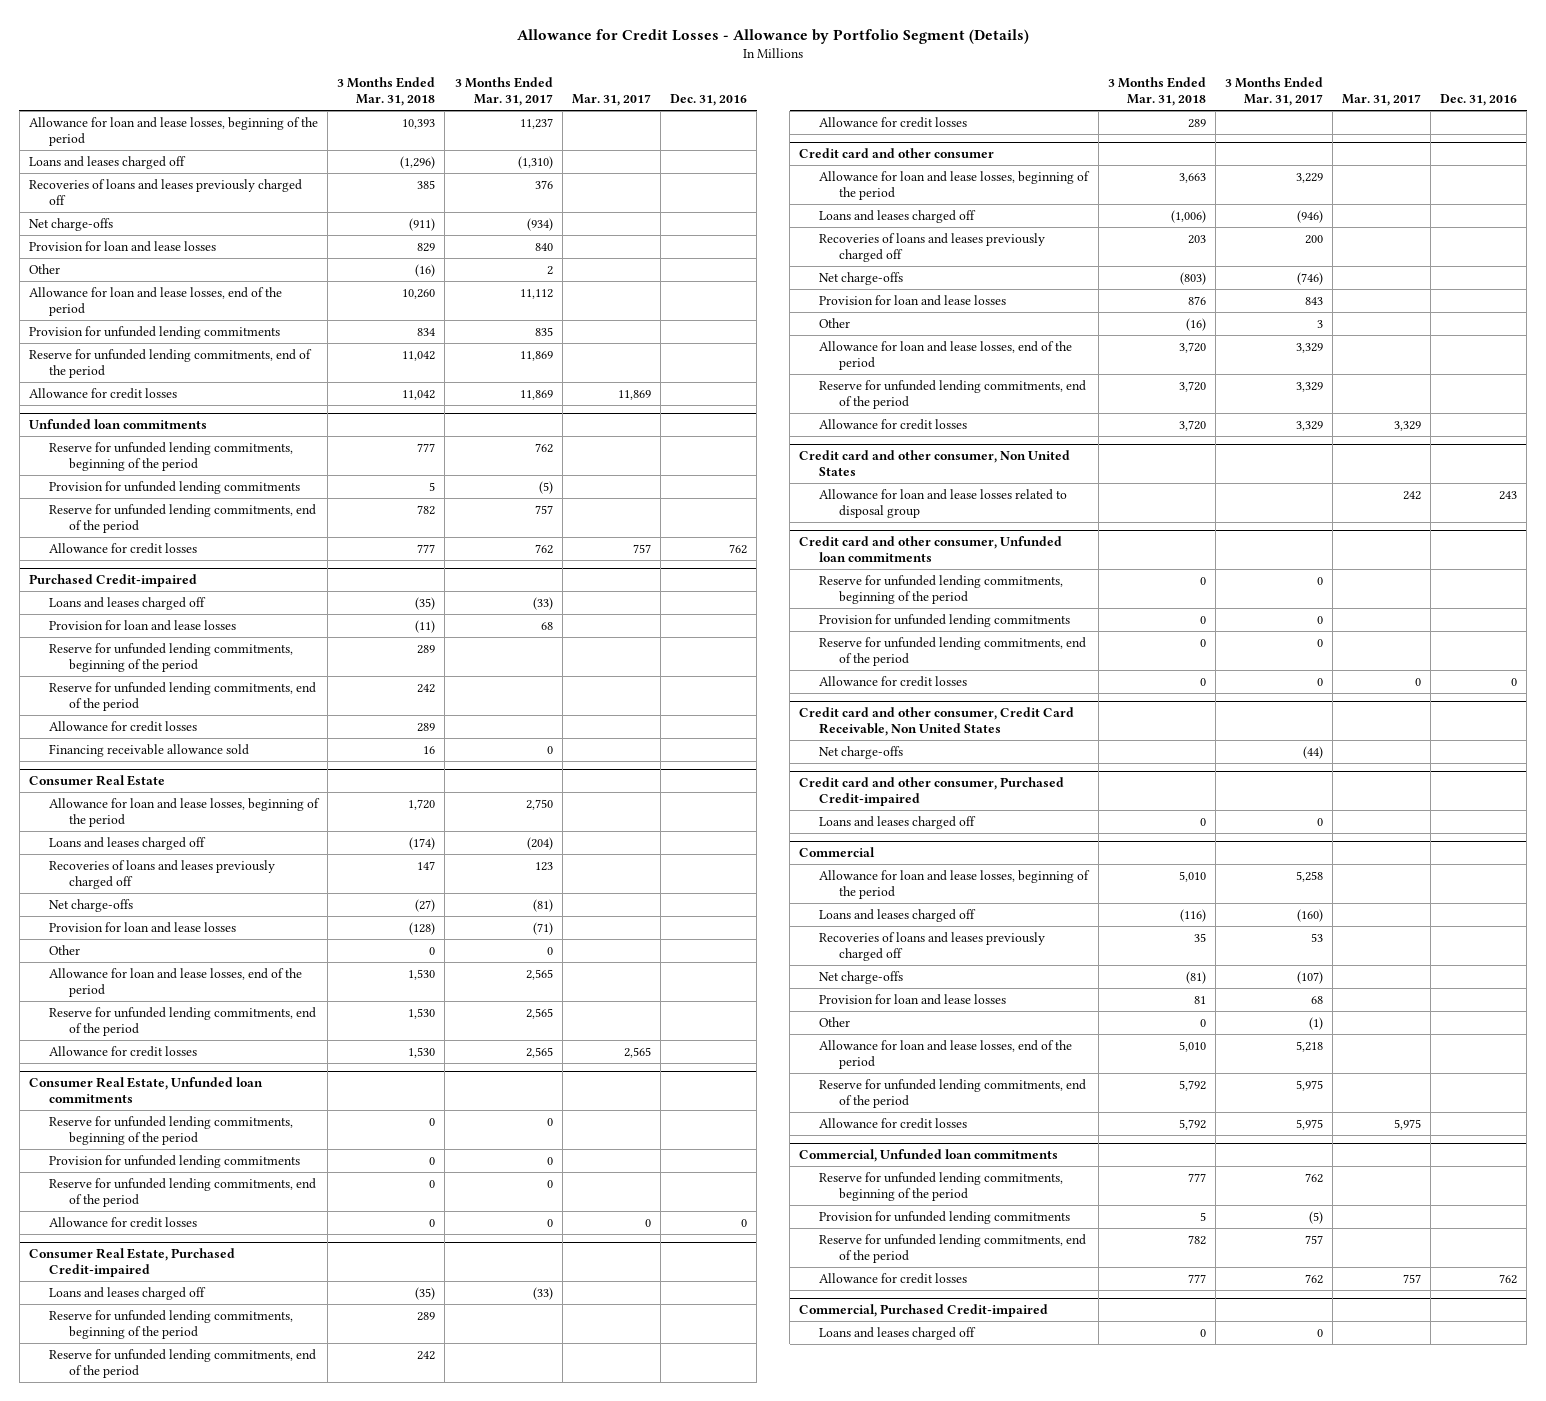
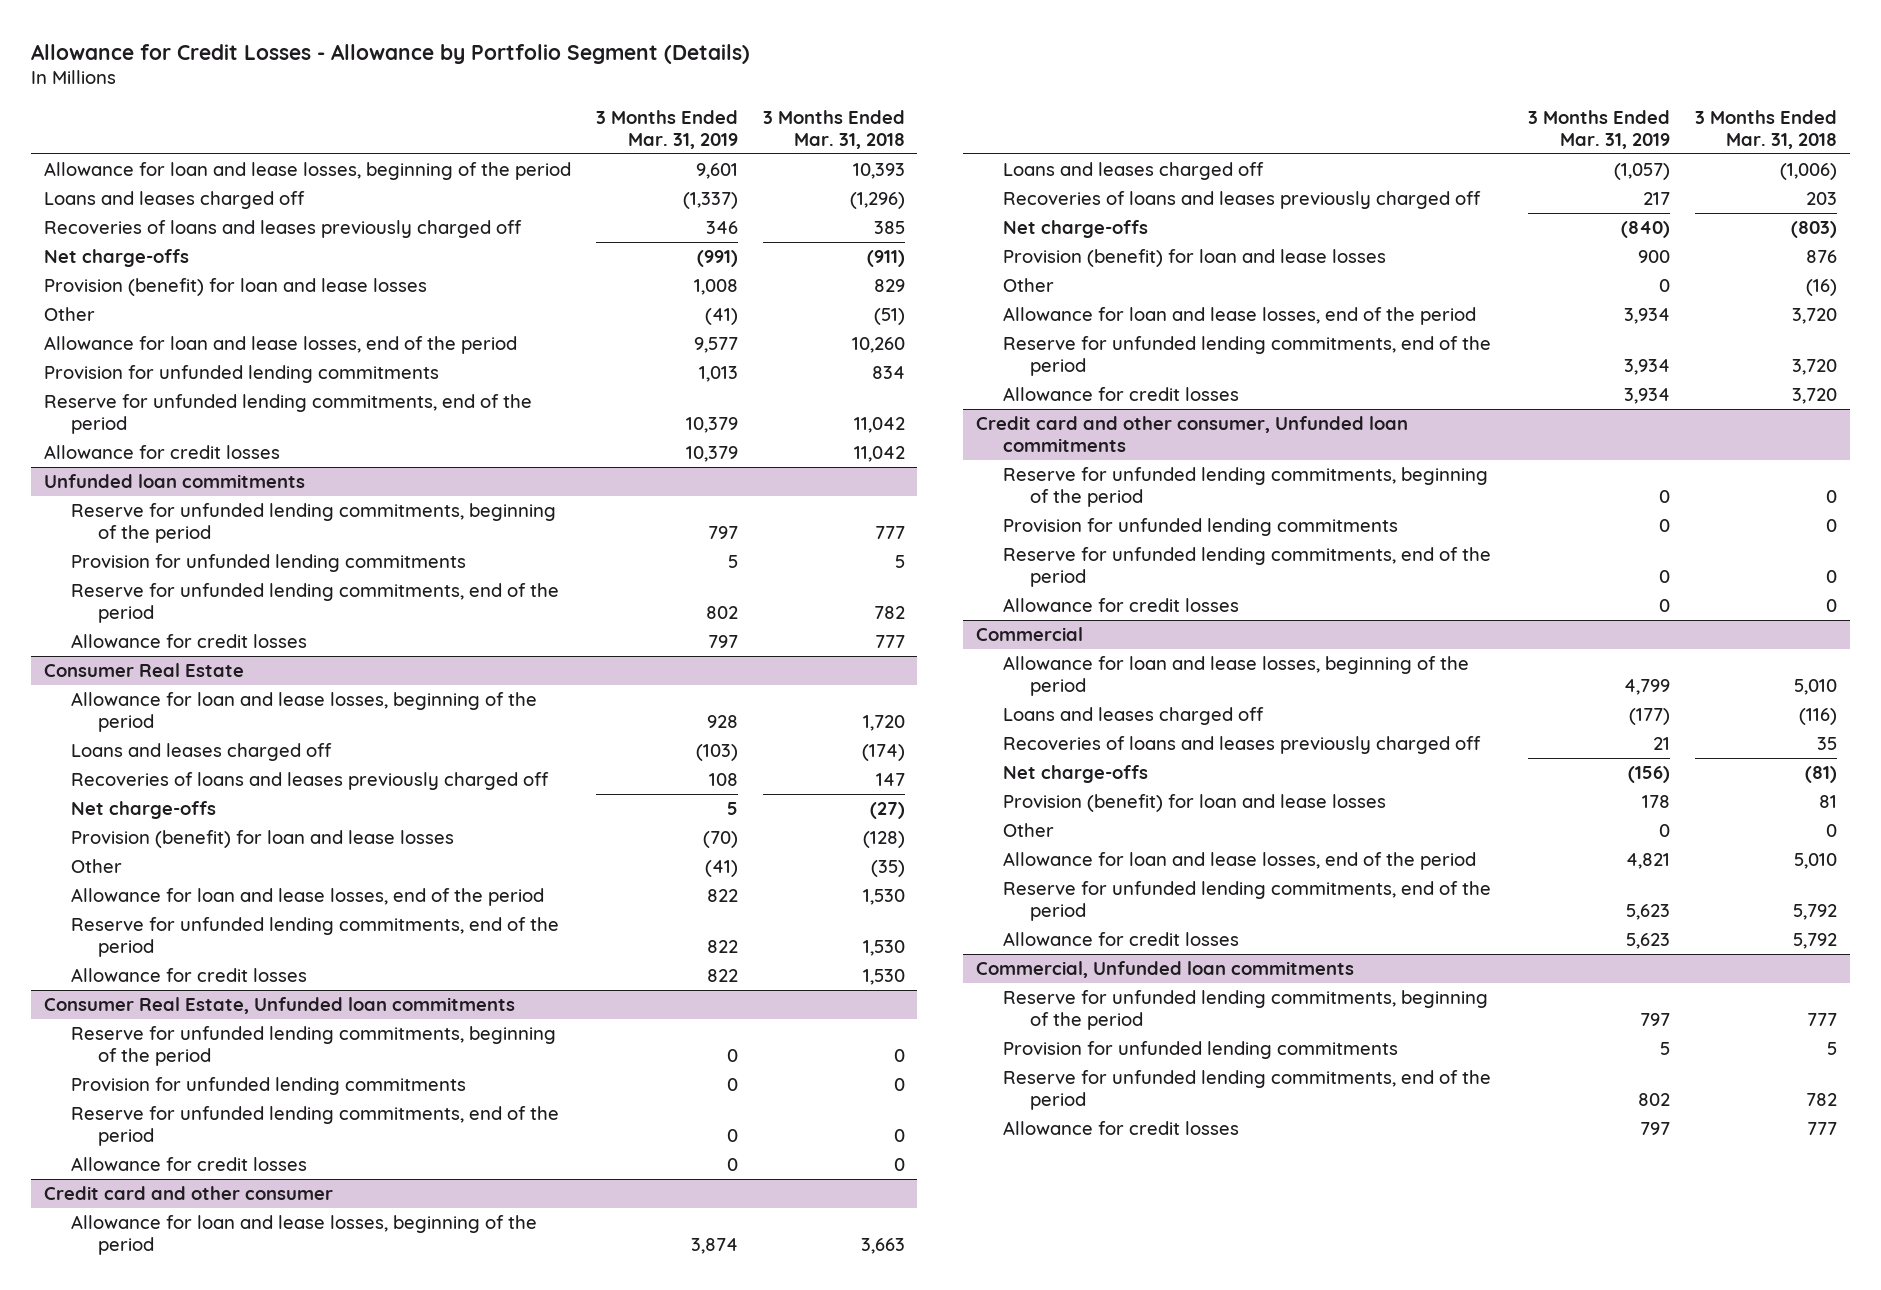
[454,77,553,107] 3 Months Ended Mar. 31, 2017 -> none
[571,94,651,107] Mar. 31, 2017 -> none
[669,94,747,107] Dec. 31, 2016 -> none
none -> [595,109,738,149] 3 Months Ended Mar. 31, 2019
[29,240,217,252] Provision for loan and lease losses -> [43,278,427,297] Provision (benefit) for loan and lease losses
[415,263,436,277] (16) -> [873,308,905,326] (51)
[29,573,198,587] Purchased Credit-impaired -> none
[49,596,207,610] Loans and leases charged off -> none
[49,619,237,631] Provision for loan and lease losses -> none
[49,642,294,672] Reserve for unfunded lending commitments, beginning of the period -> none
[49,681,317,711] Reserve for unfunded lending commitments, end of the period -> none
[49,720,198,732] Allowance for credit losses -> none
[49,743,250,757] Financing receivable allowance sold -> none
[49,921,237,933] Provision for loan and lease losses -> [70,830,454,849] Provision (benefit) for loan and lease losses
[429,946,436,955] 0 -> [870,860,905,878] (35)
[29,1247,236,1277] Consumer Real Estate, Purchased Credit-impaired -> none
[49,1286,207,1300] Loans and leases charged off -> none
[49,1309,294,1339] Reserve for unfunded lending commitments, beginning of the period -> none
[49,1348,317,1378] Reserve for unfunded lending commitments, end of the period -> none
[819,116,968,128] Allowance for credit losses -> none
[819,294,1007,306] Provision for loan and lease losses -> [1002,249,1386,268] Provision (benefit) for loan and lease losses
[799,449,1071,476] Credit card and other consumer, Non United States -> none
[819,488,1068,518] Allowance for loan and lease losses related to disposal group -> none
[799,706,1075,736] Credit card and other consumer, Credit Card Receivable, Non United States -> none
[819,745,904,759] Net charge-offs -> none
[799,776,1065,806] Credit card and other consumer, Purchased Credit-impaired -> none
[819,815,977,829] Loans and leases charged off -> none
[819,993,1007,1005] Provision for loan and lease losses -> [1002,794,1386,813] Provision (benefit) for loan and lease losses
[799,1303,1049,1317] Commercial, Purchased Credit-impaired -> none
[819,1326,977,1340] Loans and leases charged off -> none

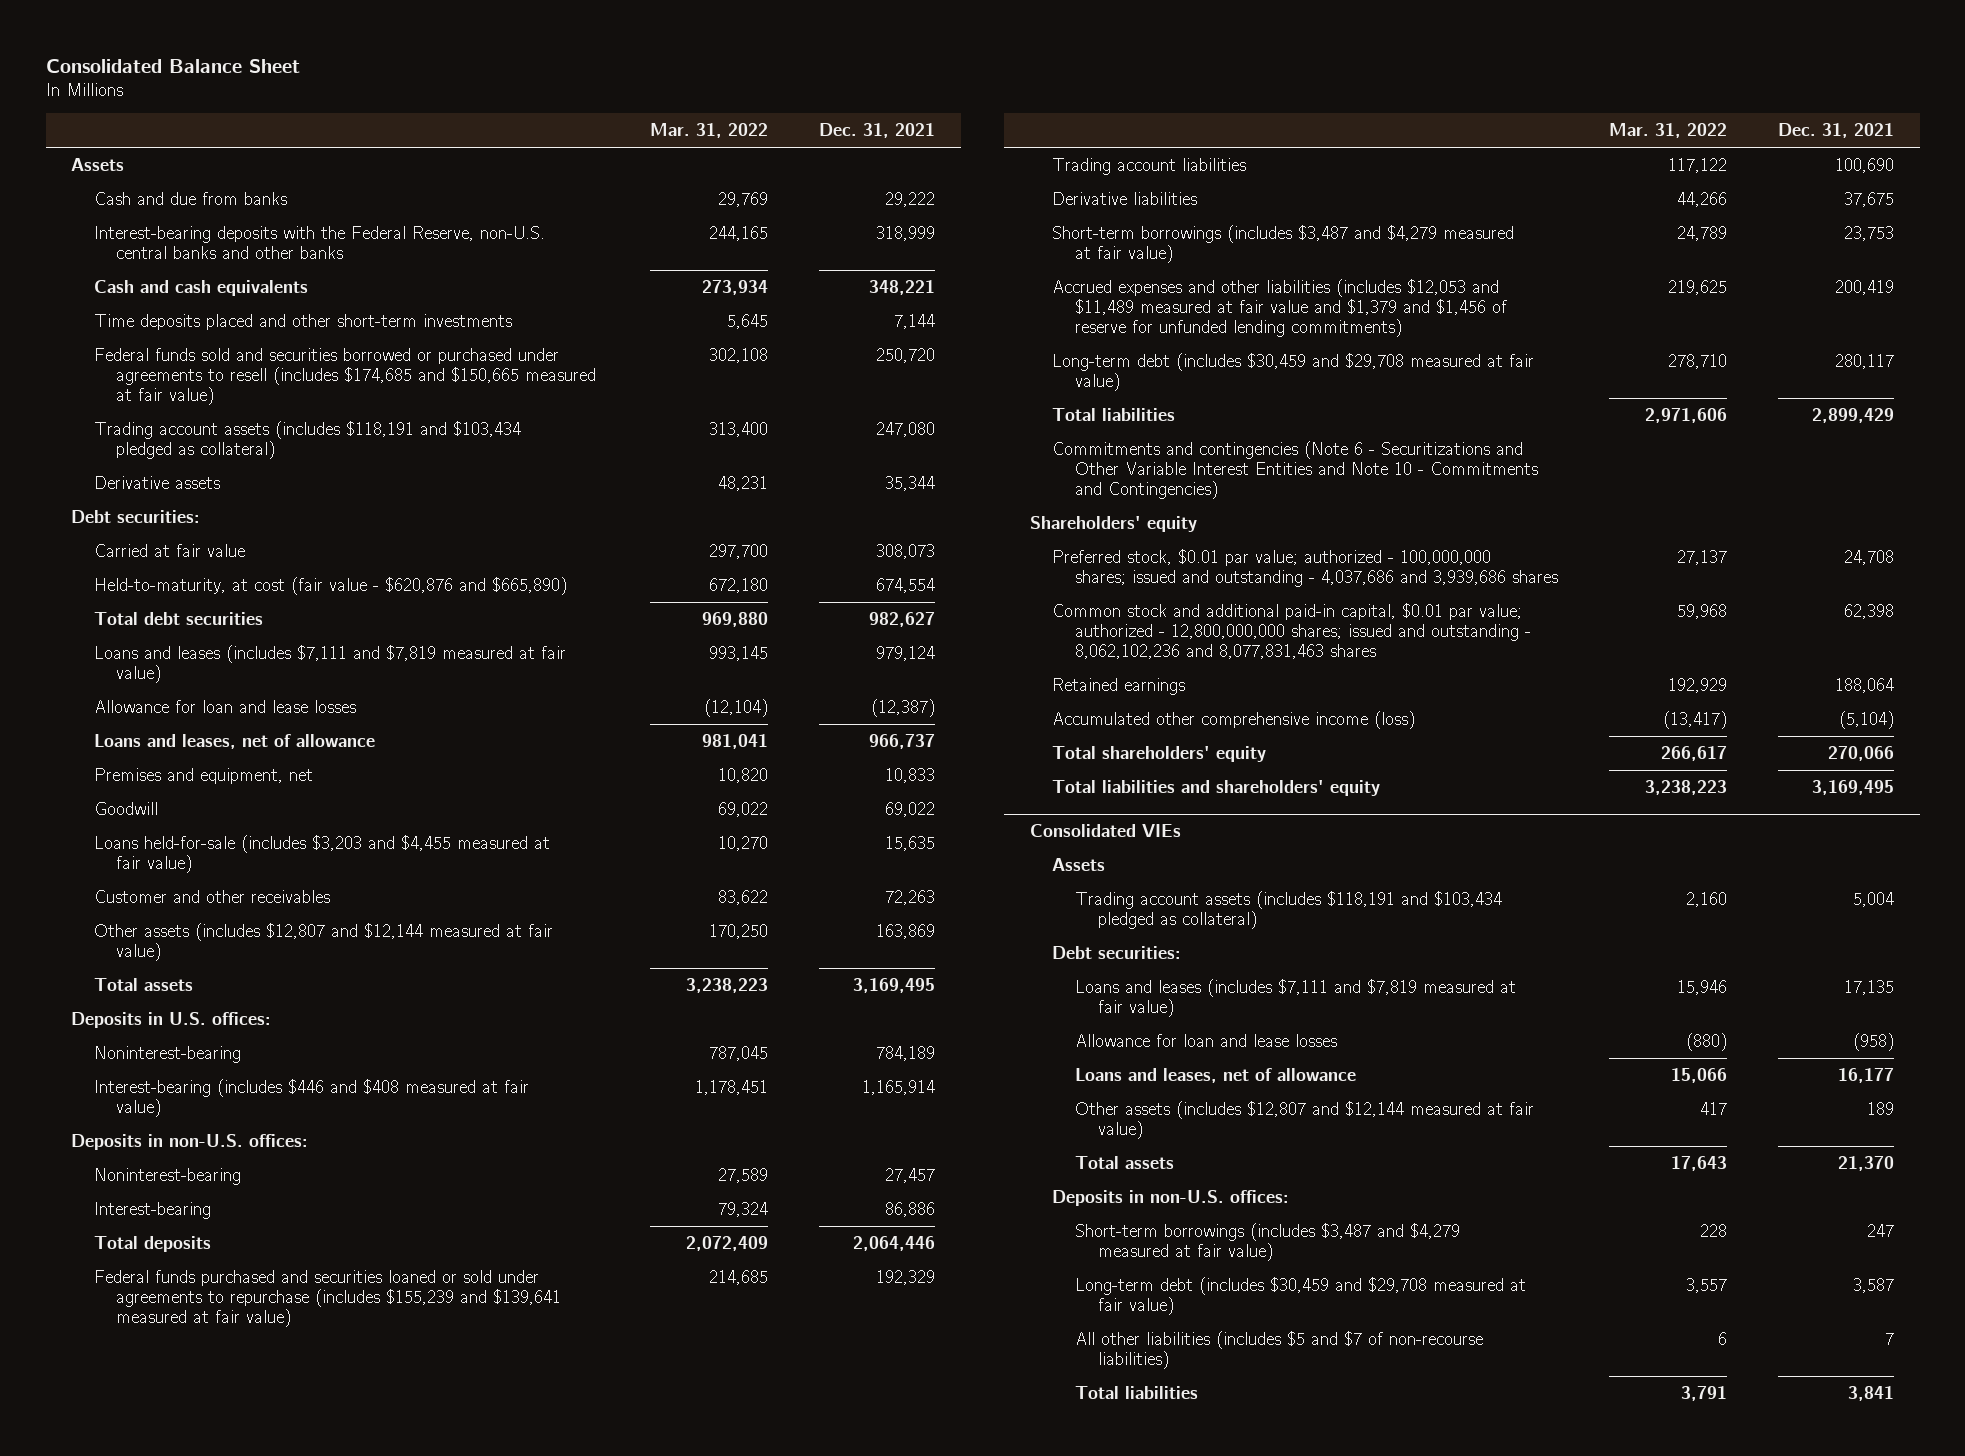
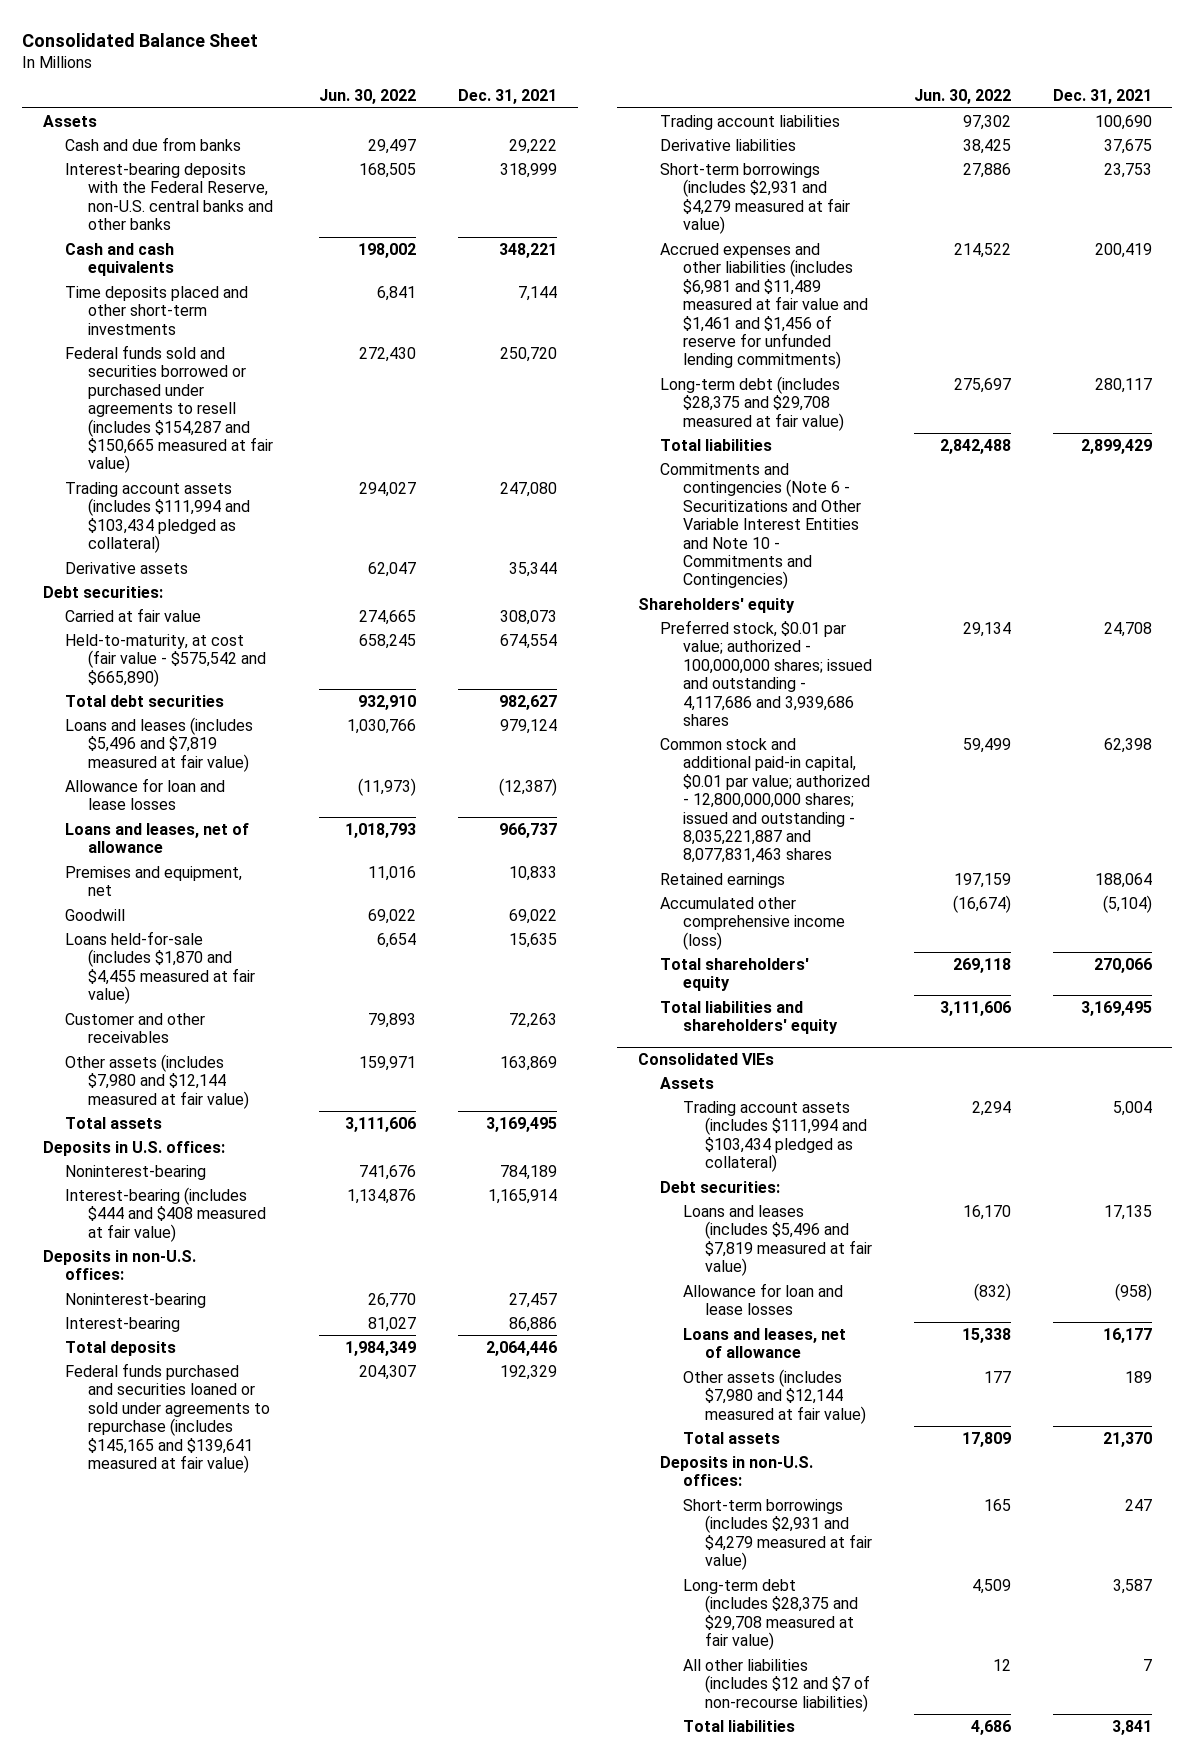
[650,123,769,139] Mar. 31, 2022 -> none
none -> [319,89,417,105] Jun. 30, 2022
[93,347,597,406] Federal funds sold and securities borrowed or purchased under agreements to resell (includes $174,685 and $150,665 measured at fair value) -> [65,344,273,474] Federal funds sold and securities borrowed or purchased under agreements to resell (includes $154,287 and $150,665 measured at fair value)
[93,420,521,460] Trading account assets (includes $118,191 and $103,434 pledged as collateral) -> [65,481,250,554] Trading account assets (includes $111,994 and $103,434 pledged as collateral)
[93,576,567,595] Held-to-maturity, at cost (fair value - $620,876 and $665,890) -> [65,633,266,687] Held-to-maturity, at cost (fair value - $575,542 and $665,890)
[93,644,566,684] Loans and leases (includes $7,111 and $7,819 measured at fair value) -> [65,716,254,772] Loans and leases (includes $5,496 and $7,819 measured at fair value)
[93,834,550,874] Loans held-for-sale (includes $3,203 and $4,455 measured at fair value) -> [65,930,255,1005] Loans held-for-sale (includes $1,870 and $4,455 measured at fair value)
[93,922,553,962] Other assets (includes $12,807 and $12,144 measured at fair value) -> [65,1053,249,1109] Other assets (includes $7,980 and $12,144 measured at fair value)
[93,1078,529,1118] Interest-bearing (includes $446 and $408 measured at fair value) -> [65,1186,266,1242] Interest-bearing (includes $444 and $408 measured at fair value)
[93,1269,562,1328] Federal funds purchased and securities loaned or sold under agreements to repurchase (includes $155,239 and $139,641 measured at fair value) -> [65,1362,270,1473] Federal funds purchased and securities loaned or sold under agreements to repurchase (includes $145,165 and $139,641 measured at fair value)
[1052,224,1515,264] Short-term borrowings (includes $3,487 and $4,279 measured at fair value) -> [660,162,850,235] Short-term borrowings (includes $2,931 and $4,279 measured at fair value)
[1052,278,1508,338] Accrued expenses and other liabilities (includes $12,053 and $11,489 measured at fair value and $1,379 and $1,456 of reserve for unfunded lending commitments) -> [660,242,868,370] Accrued expenses and other liabilities (includes $6,981 and $11,489 measured at fair value and $1,461 and $1,456 of reserve for unfunded lending commitments)
[1052,352,1535,392] Long-term debt (includes $30,459 and $29,708 measured at fair value) -> [660,375,844,431] Long-term debt (includes $28,375 and $29,708 measured at fair value)
[1052,548,1559,588] Preferred stock, $0.01 par value; authorized - 100,000,000 shares; issued and outstanding - 4,037,686 and 3,939,686 shares -> [660,619,872,726] Preferred stock, $0.01 par value; authorized - 100,000,000 shares; issued and outstanding - 4,117,686 and 3,939,686 shares
[1052,602,1532,660] Common stock and additional paid-in capital, $0.01 par value; authorized - 12,800,000,000 shares; issued and outstanding - 8,062,102,236 and 8,077,831,463 shares -> [660,737,870,864] Common stock and additional paid-in capital, $0.01 par value; authorized - 12,800,000,000 shares; issued and outstanding - 8,035,221,887 and 8,077,831,463 shares
[1075,890,1503,930] Trading account assets (includes $118,191 and $103,434 pledged as collateral) -> [682,1100,868,1173] Trading account assets (includes $111,994 and $103,434 pledged as collateral)
[1075,978,1517,1018] Loans and leases (includes $7,111 and $7,819 measured at fair value) -> [682,1204,873,1277] Loans and leases (includes $5,496 and $7,819 measured at fair value)
[1075,1100,1535,1140] Other assets (includes $12,807 and $12,144 measured at fair value) -> [682,1368,867,1424] Other assets (includes $7,980 and $12,144 measured at fair value)
[1075,1222,1461,1262] Short-term borrowings (includes $3,487 and $4,279 measured at fair value) -> [682,1498,873,1571] Short-term borrowings (includes $2,931 and $4,279 measured at fair value)
[1075,1276,1527,1316] Long-term debt (includes $30,459 and $29,708 measured at fair value) -> [682,1578,859,1651] Long-term debt (includes $28,375 and $29,708 measured at fair value)
[1075,1330,1484,1370] All other liabilities (includes $5 and $7 of non-recourse liabilities) -> [682,1658,871,1712] All other liabilities (includes $12 and $7 of non-recourse liabilities)

